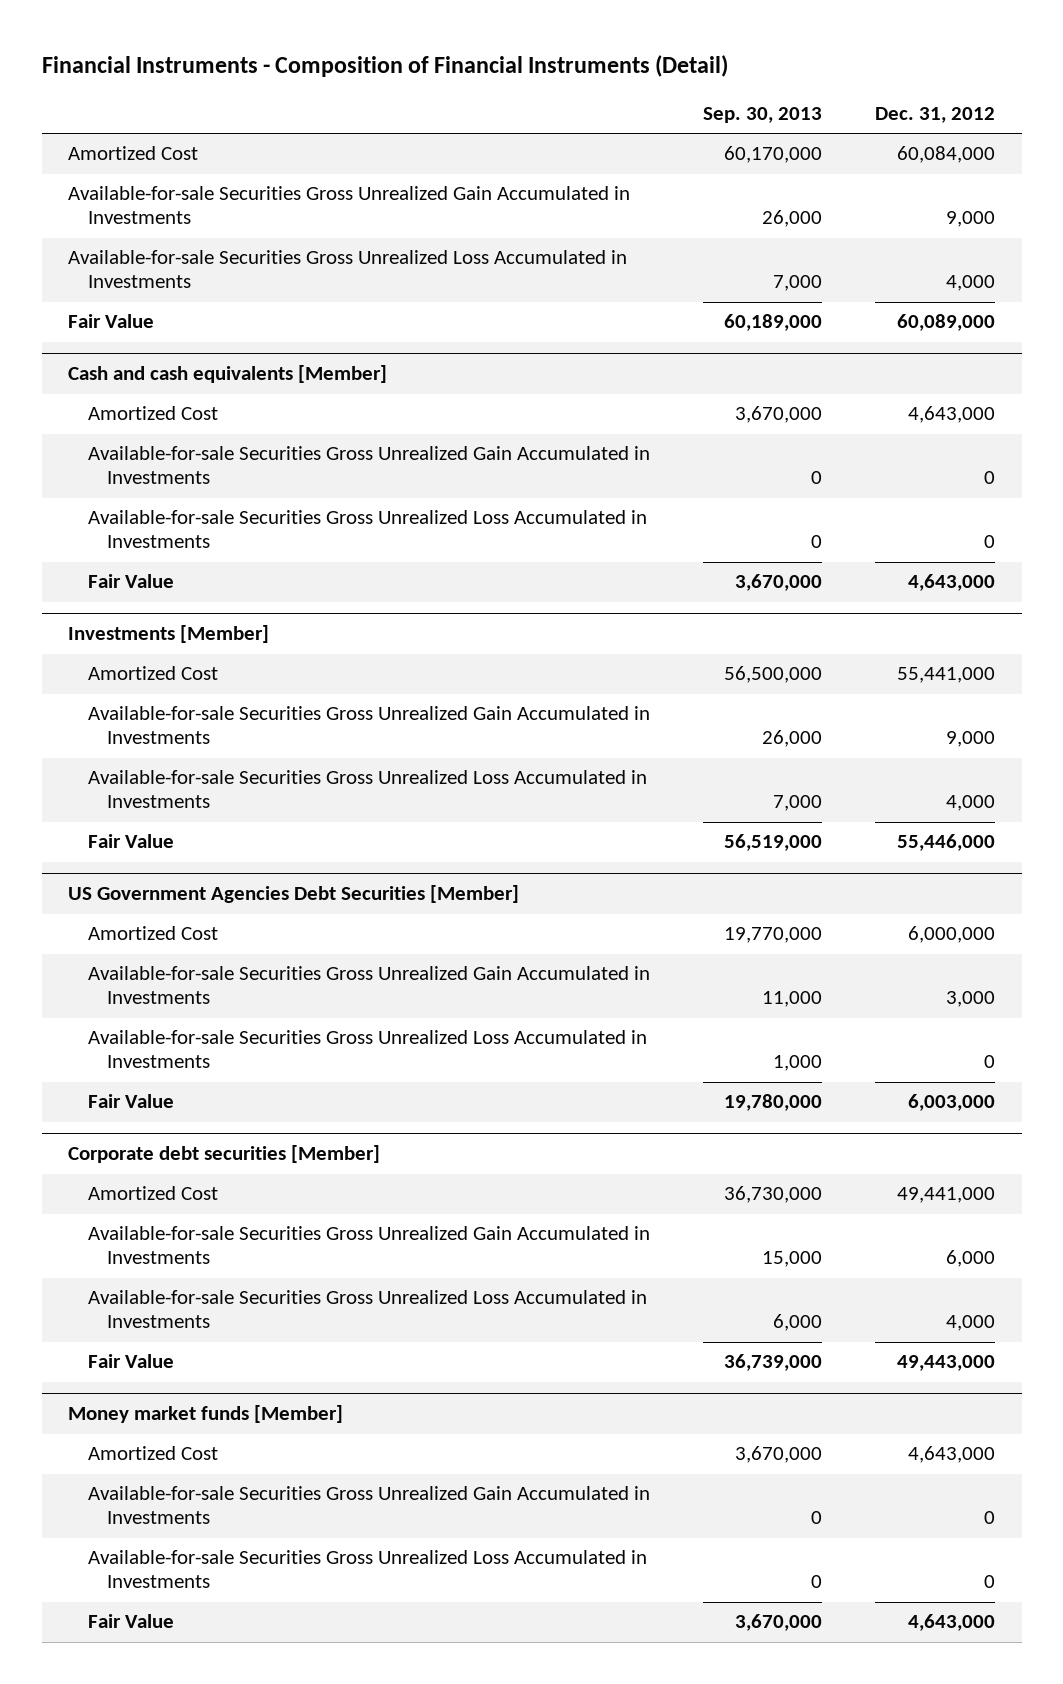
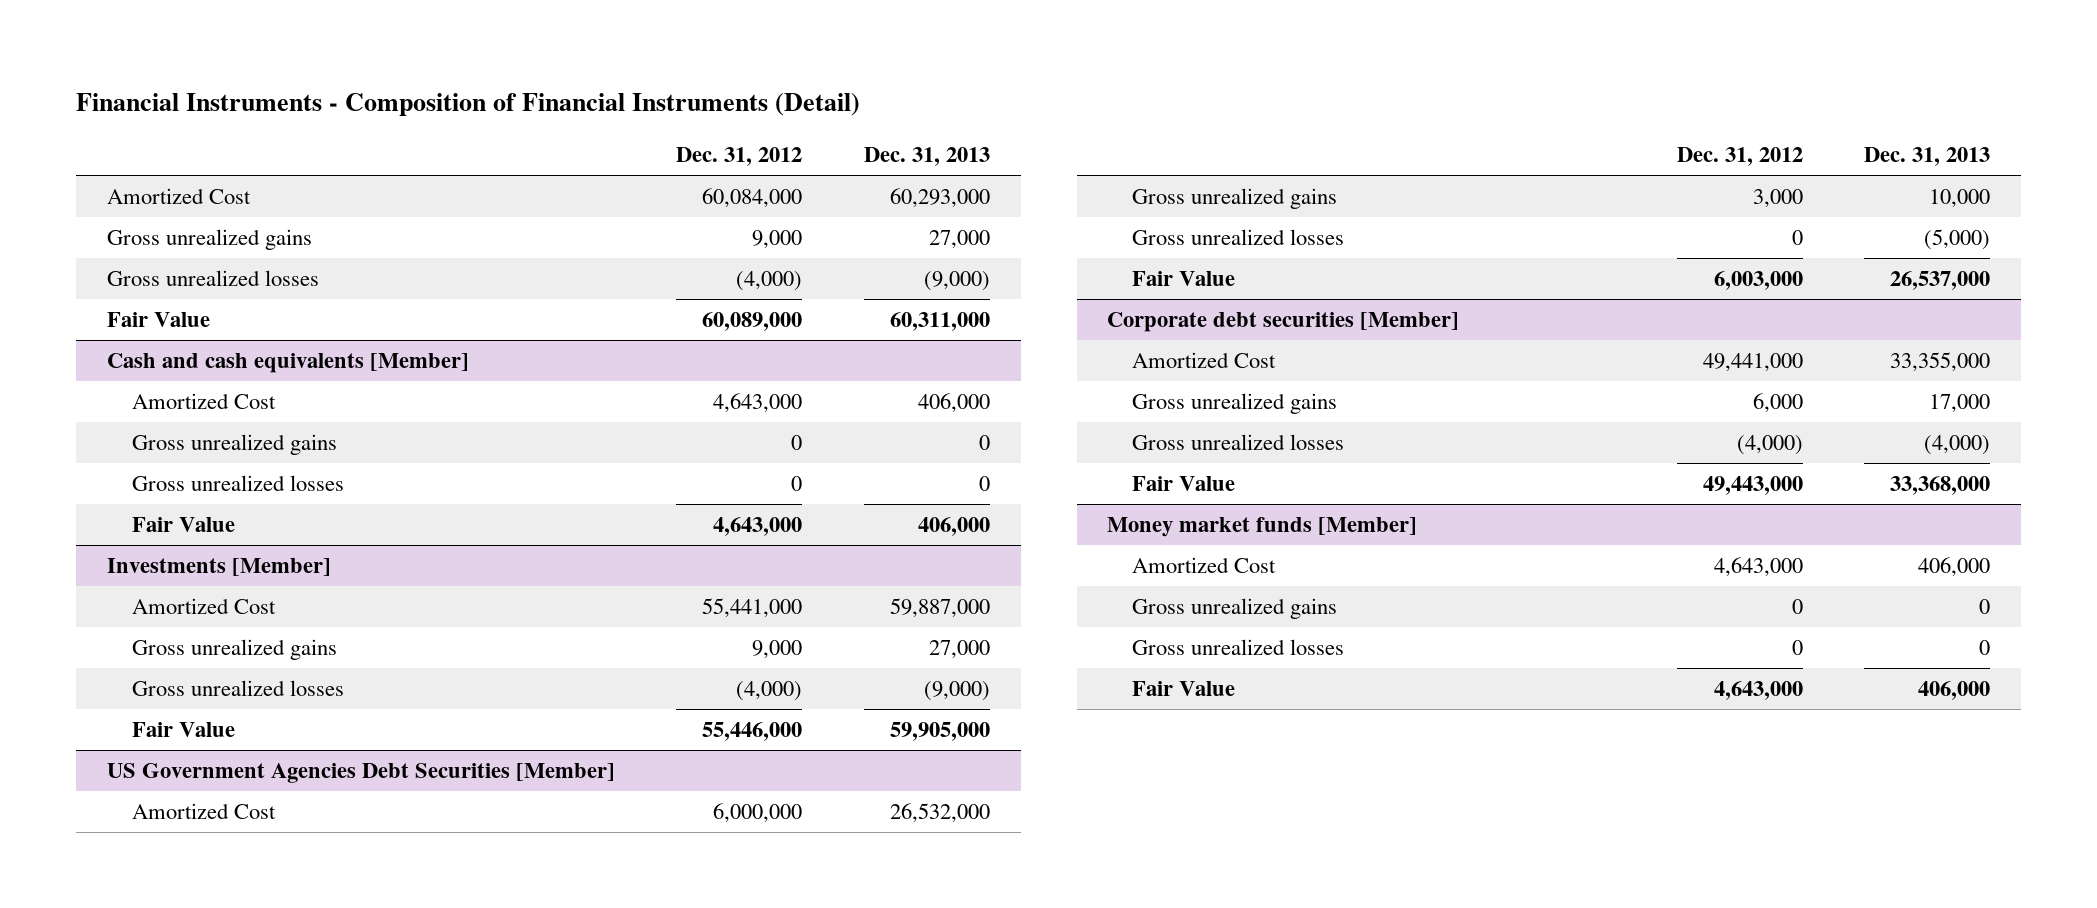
[702,107,822,124] Sep. 30, 2013 -> none
none -> [863,146,990,166] Dec. 31, 2013
[68,186,631,225] Available-for-sale Securities Gross Unrealized Gain Accumulated in Investments -> [107,229,313,251] Gross unrealized gains
[68,250,628,289] Available-for-sale Securities Gross Unrealized Loss Accumulated in Investments -> [107,270,320,287] Gross unrealized losses
[946,275,996,292] 4,000 -> [736,271,803,292] (4,000)
[87,446,650,485] Available-for-sale Securities Gross Unrealized Gain Accumulated in Investments -> [131,434,337,456] Gross unrealized gains
[87,510,647,549] Available-for-sale Securities Gross Unrealized Loss Accumulated in Investments -> [131,475,344,492] Gross unrealized losses
[87,706,650,745] Available-for-sale Securities Gross Unrealized Gain Accumulated in Investments -> [131,639,337,661] Gross unrealized gains
[87,770,647,809] Available-for-sale Securities Gross Unrealized Loss Accumulated in Investments -> [131,680,344,697] Gross unrealized losses
[946,795,996,812] 4,000 -> [736,681,803,702] (4,000)
[87,966,650,1005] Available-for-sale Securities Gross Unrealized Gain Accumulated in Investments -> [1132,188,1338,210] Gross unrealized gains
[87,1030,647,1069] Available-for-sale Securities Gross Unrealized Loss Accumulated in Investments -> [1132,229,1345,246] Gross unrealized losses
[87,1226,650,1265] Available-for-sale Securities Gross Unrealized Gain Accumulated in Investments -> [1132,393,1338,415] Gross unrealized gains
[87,1290,647,1329] Available-for-sale Securities Gross Unrealized Loss Accumulated in Investments -> [1132,434,1345,451] Gross unrealized losses
[946,1315,996,1332] 4,000 -> [1736,435,1803,456] (4,000)
[87,1486,650,1525] Available-for-sale Securities Gross Unrealized Gain Accumulated in Investments -> [1132,598,1338,620] Gross unrealized gains
[87,1550,647,1589] Available-for-sale Securities Gross Unrealized Loss Accumulated in Investments -> [1132,639,1345,656] Gross unrealized losses

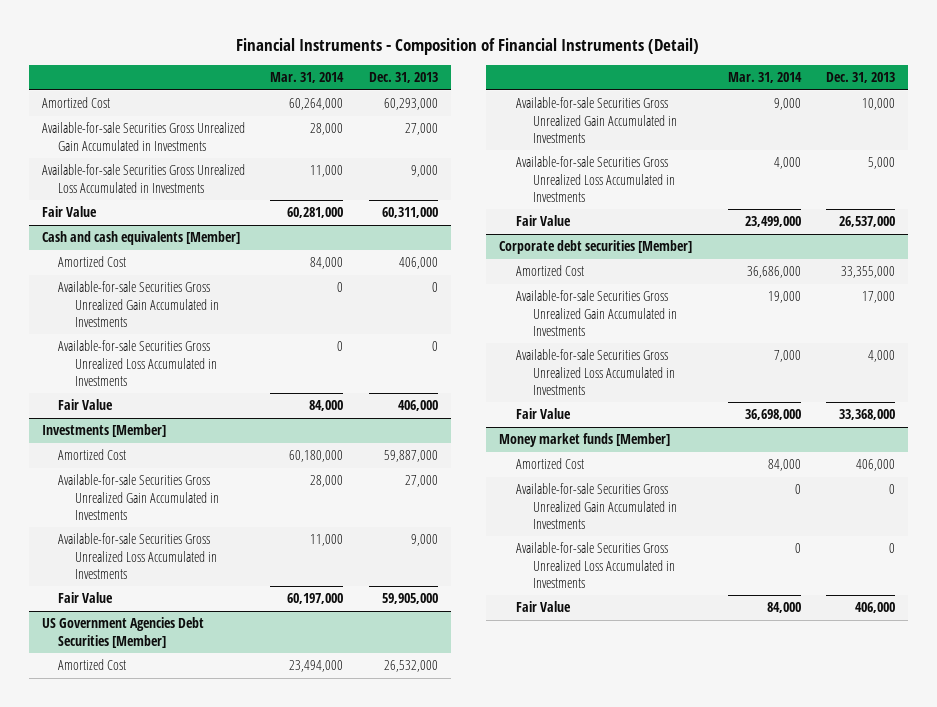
[676,146,803,166] Dec. 31, 2012 -> none
none -> [270,72,345,84] Mar. 31, 2014
[107,229,313,251] Gross unrealized gains -> [41,122,245,151] Available-for-sale Securities Gross Unrealized Gain Accumulated in Investments
[107,270,320,287] Gross unrealized losses -> [41,164,245,193] Available-for-sale Securities Gross Unrealized Loss Accumulated in Investments
[923,271,990,292] (9,000) -> [410,165,438,178] 9,000
[131,434,337,456] Gross unrealized gains -> [58,281,220,328] Available-for-sale Securities Gross Unrealized Gain Accumulated in Investments
[131,475,344,492] Gross unrealized losses -> [58,340,218,387] Available-for-sale Securities Gross Unrealized Loss Accumulated in Investments
[131,639,337,661] Gross unrealized gains -> [58,474,220,521] Available-for-sale Securities Gross Unrealized Gain Accumulated in Investments
[131,680,344,697] Gross unrealized losses -> [58,533,218,580] Available-for-sale Securities Gross Unrealized Loss Accumulated in Investments
[923,681,990,702] (9,000) -> [410,534,438,547] 9,000
[1132,188,1338,210] Gross unrealized gains -> [515,97,677,144] Available-for-sale Securities Gross Unrealized Gain Accumulated in Investments
[1132,229,1345,246] Gross unrealized losses -> [515,156,675,203] Available-for-sale Securities Gross Unrealized Loss Accumulated in Investments
[1924,229,1991,251] (5,000) -> [868,157,896,170] 5,000
[1132,393,1338,415] Gross unrealized gains -> [515,290,677,337] Available-for-sale Securities Gross Unrealized Gain Accumulated in Investments
[1132,434,1345,451] Gross unrealized losses -> [515,349,675,396] Available-for-sale Securities Gross Unrealized Loss Accumulated in Investments
[1924,435,1991,456] (4,000) -> [868,350,896,363] 4,000
[1132,598,1338,620] Gross unrealized gains -> [515,483,677,530] Available-for-sale Securities Gross Unrealized Gain Accumulated in Investments
[1132,639,1345,656] Gross unrealized losses -> [515,542,675,589] Available-for-sale Securities Gross Unrealized Loss Accumulated in Investments

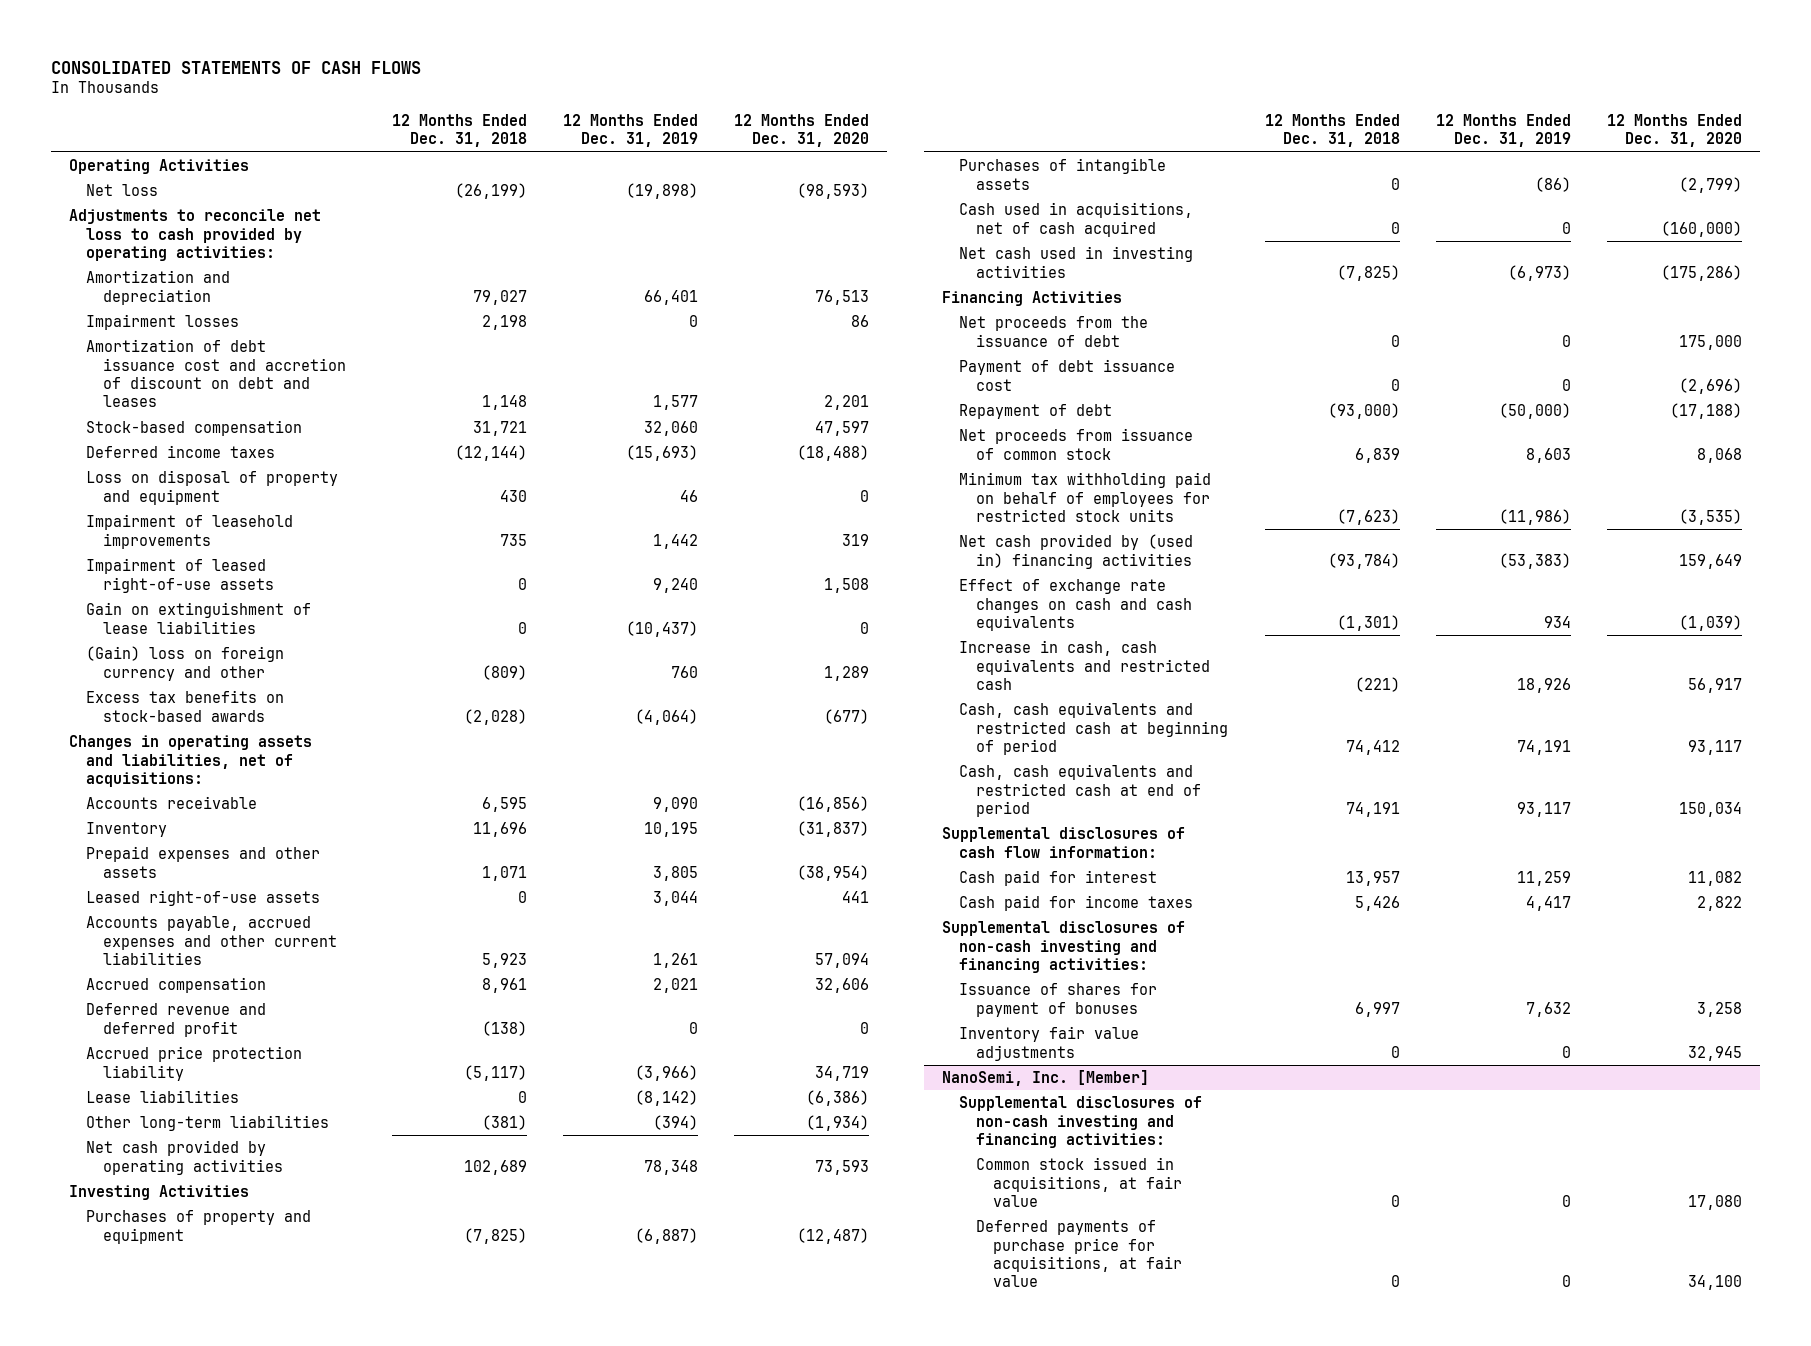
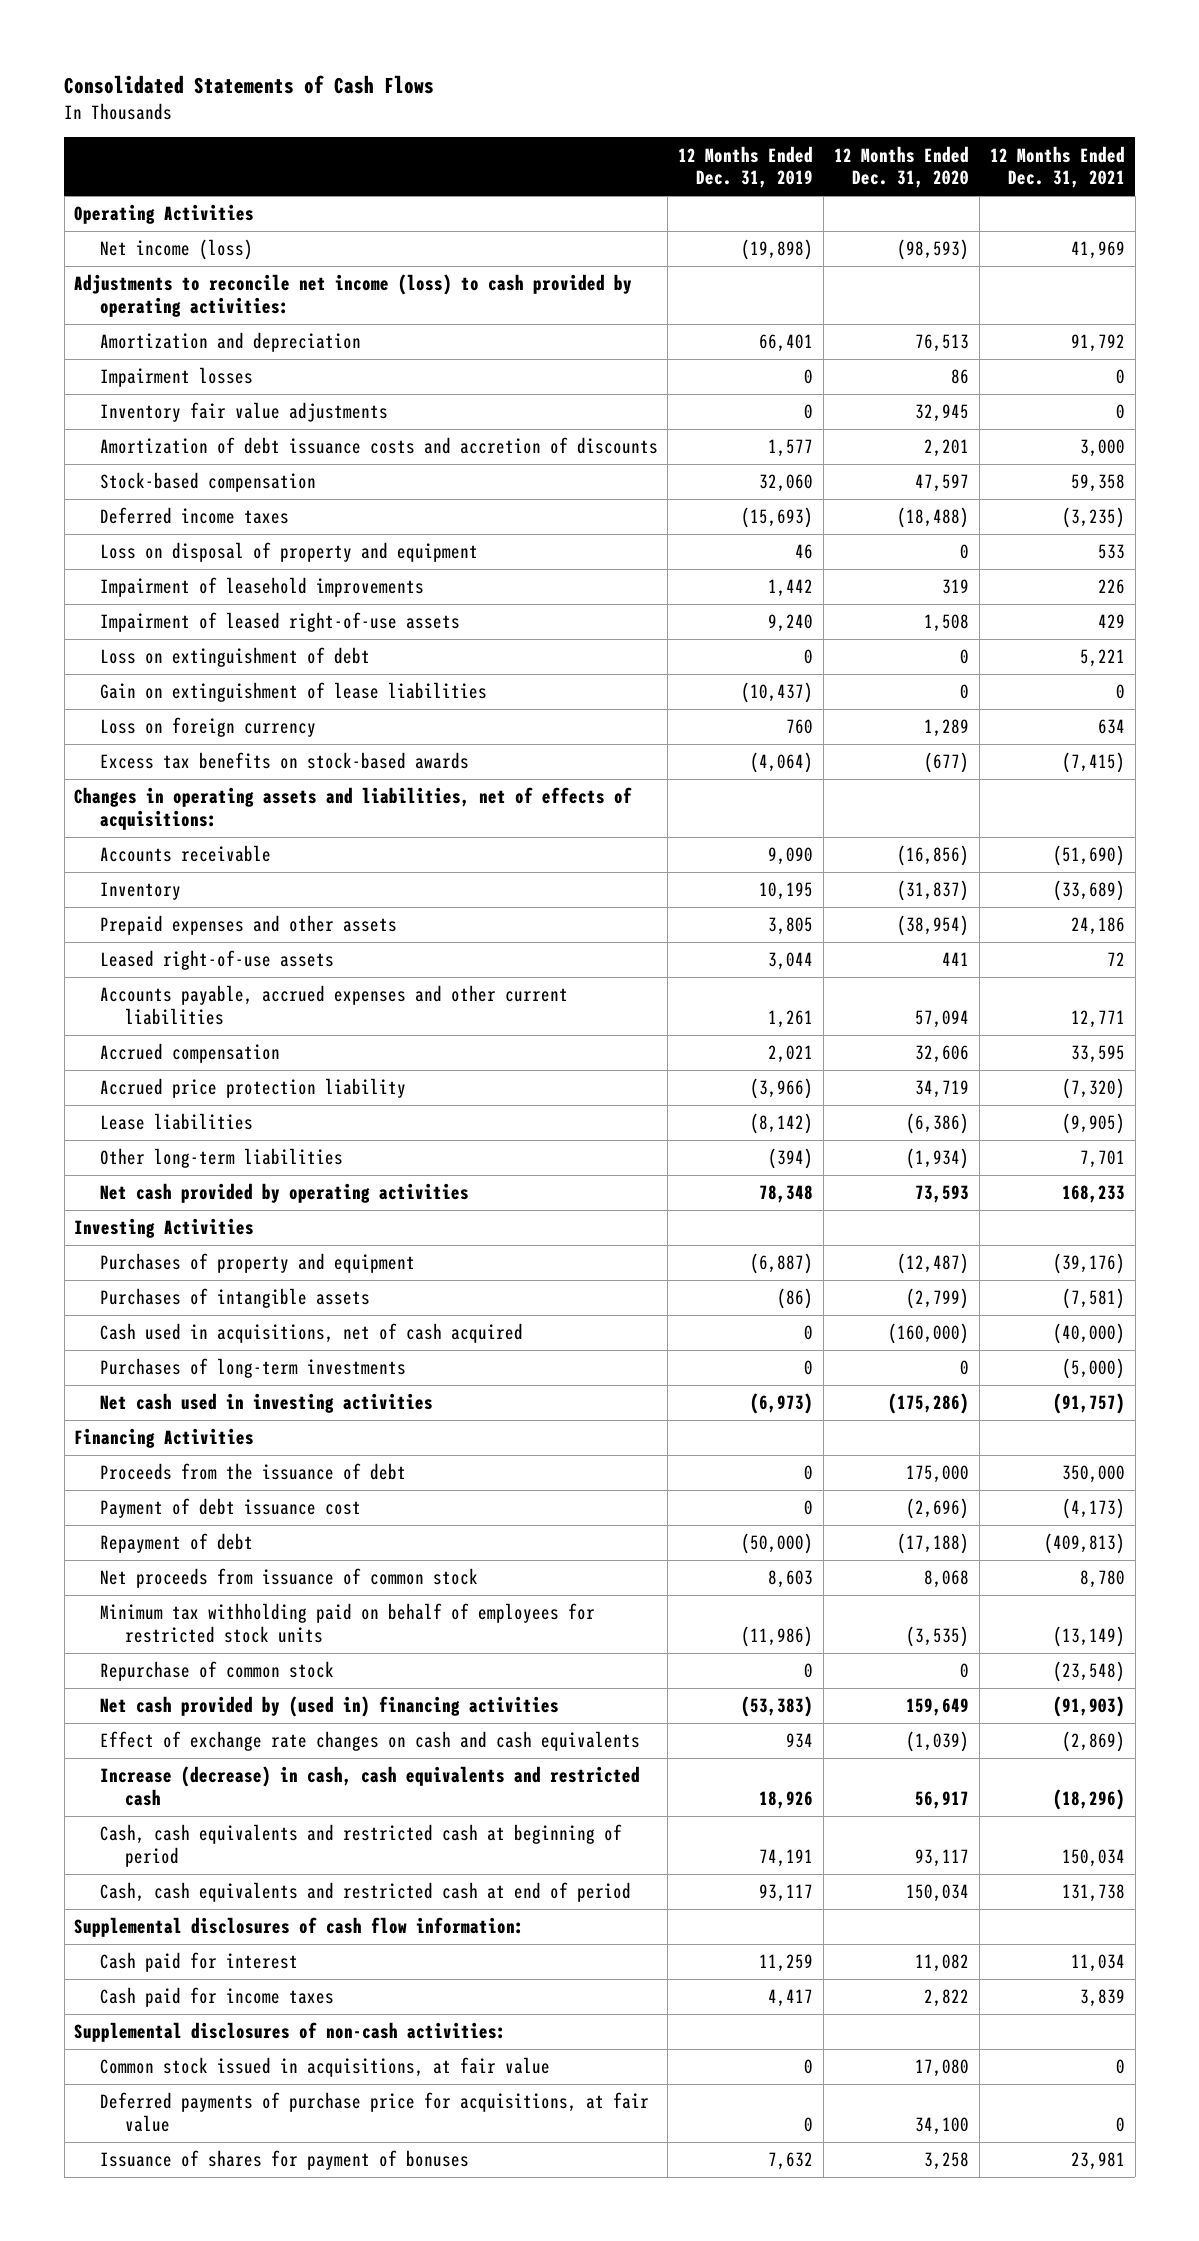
[50,60,421,74] CONSOLIDATED STATEMENTS OF CASH FLOWS -> [64,75,435,95] Consolidated Statements of Cash Flows
[391,114,527,148] 12 Months Ended Dec. 31, 2018 -> none
none -> [989,145,1125,189] 12 Months Ended Dec. 31, 2021
[86,184,159,197] Net loss -> [99,239,253,261] Net income (loss)
[69,209,322,261] Adjustments to reconcile net loss to cash provided by operating activities: -> [74,274,633,317] Adjustments to reconcile net income (loss) to cash provided by operating activities:
[959,1026,1140,1061] Inventory fair value adjustments -> [99,402,388,423] Inventory fair value adjustments
[86,339,347,408] Amortization of debt issuance cost and accretion of discount on debt and leases -> [99,437,658,455] Amortization of debt issuance costs and accretion of discounts
none -> [99,647,370,668] Loss on extinguishment of debt
[86,646,285,681] (Gain) loss on foreign currency and other -> [99,717,316,738] Loss on foreign currency
[69,735,313,787] Changes in operating assets and liabilities, net of acquisitions: -> [74,787,633,830] Changes in operating assets and liabilities, net of effects of acquisitions:
[86,1003,267,1037] Deferred revenue and deferred profit -> none
none -> [99,1358,406,1379] Purchases of long-term investments
[959,316,1149,347] Net proceeds from the issuance of debt -> [99,1463,406,1481] Proceeds from the issuance of debt
none -> [99,1661,334,1682] Repurchase of common stock
[959,640,1211,690] Increase in cash, cash equivalents and restricted cash -> [99,1766,640,1806] Increase (decrease) in cash, cash equivalents and restricted cash
[941,1070,1149,1087] NanoSemi, Inc. [Member] -> none
[959,1096,1203,1148] Supplemental disclosures of non-cash investing and financing activities: -> none
[941,921,1185,973] Supplemental disclosures of non-cash investing and financing activities: -> [74,2022,507,2043] Supplemental disclosures of non-cash activities:
[959,983,1158,1017] Issuance of shares for payment of bonuses -> [99,2150,469,2171] Issuance of shares for payment of bonuses

